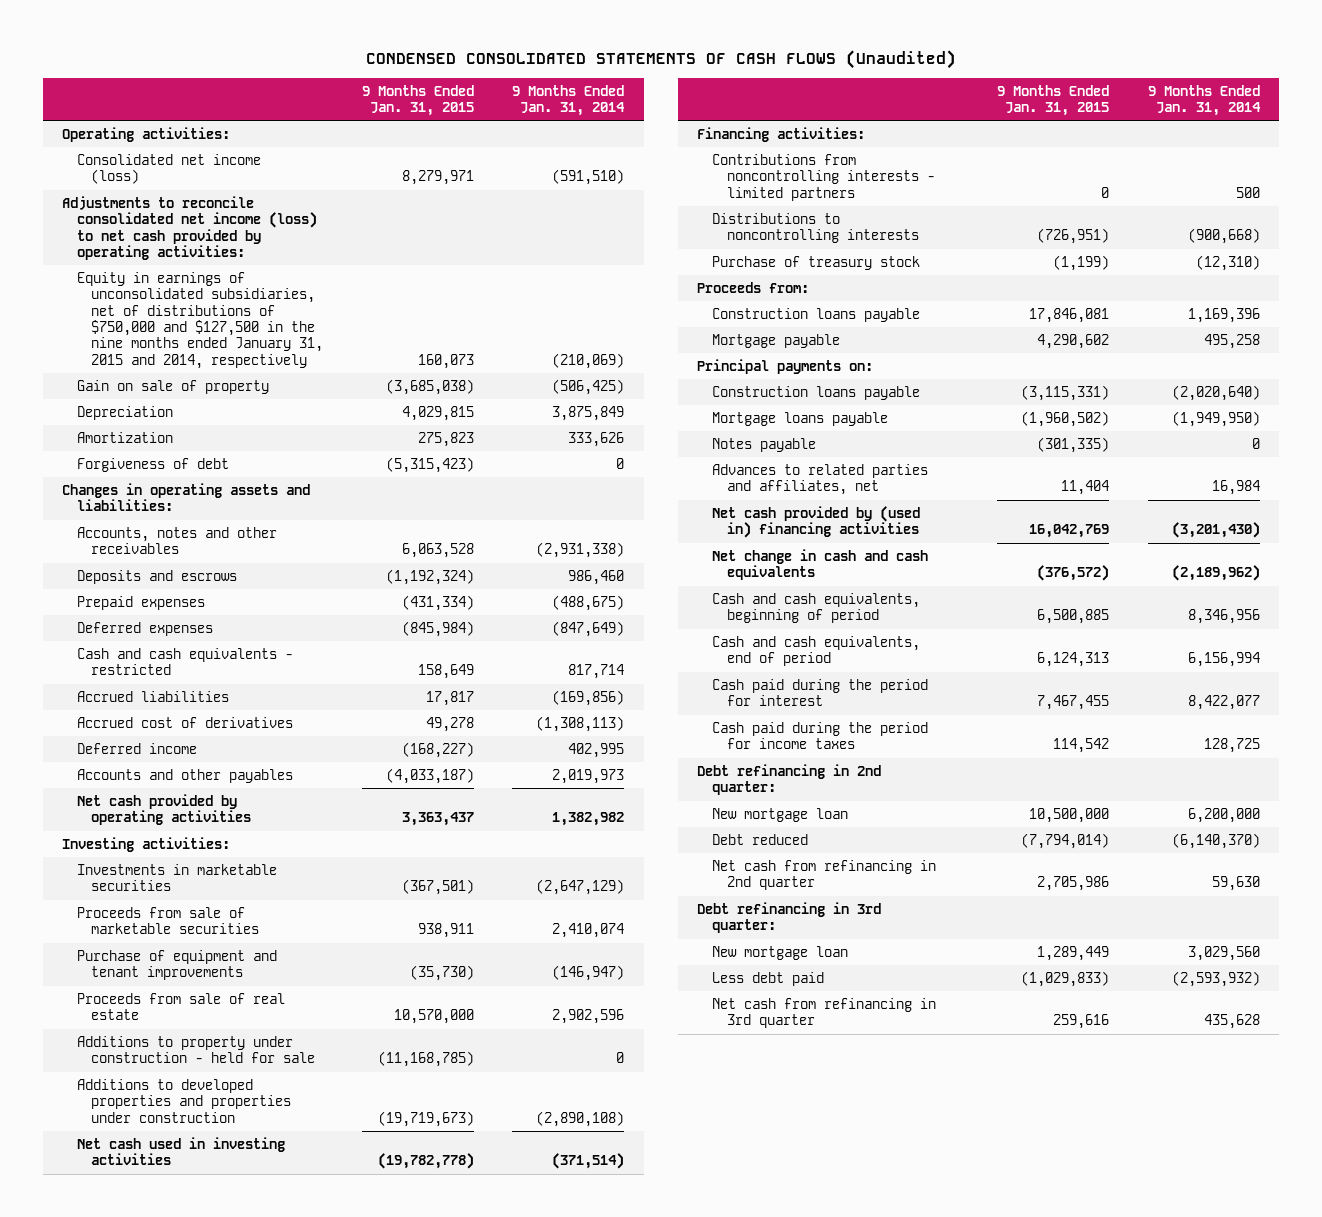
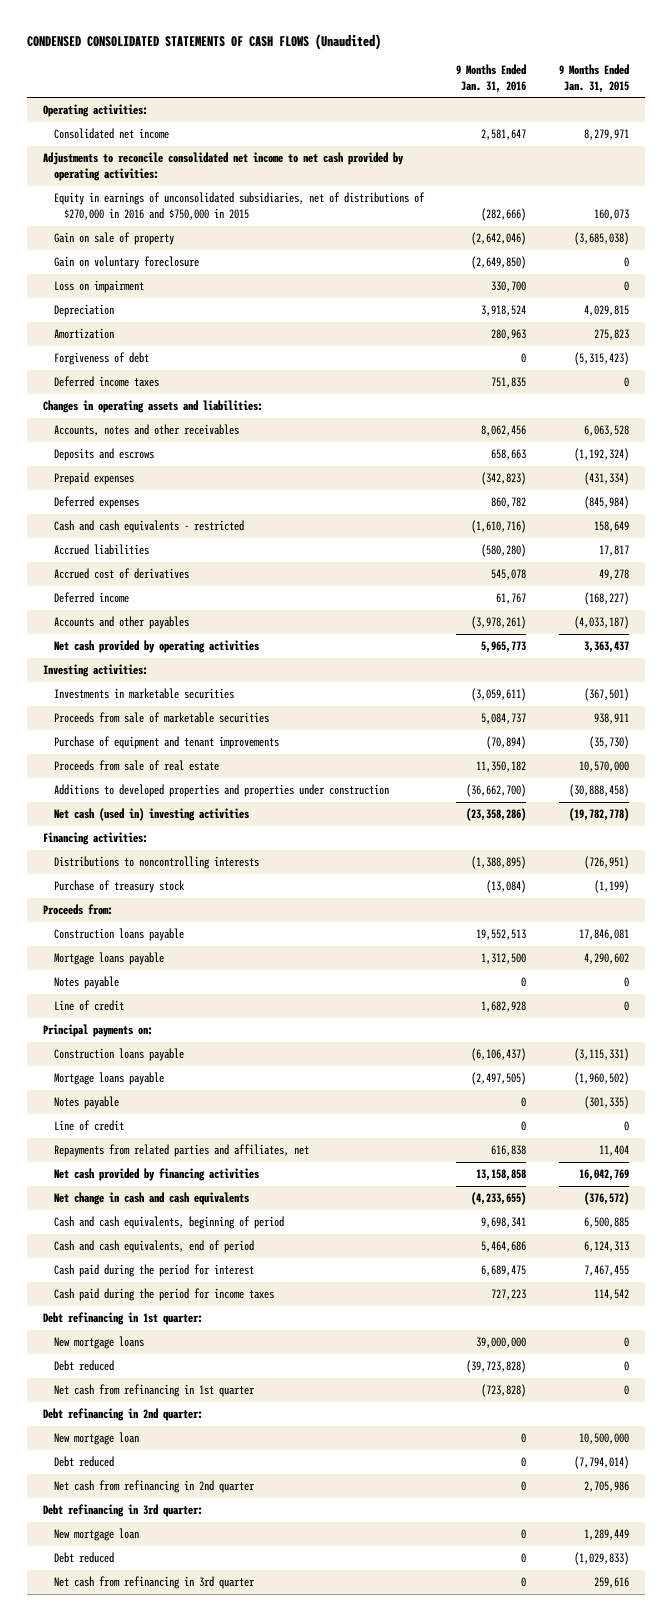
[512,84,626,116] 9 Months Ended Jan. 31, 2014 -> none
none -> [456,64,527,93] 9 Months Ended Jan. 31, 2016
[76,153,261,185] Consolidated net income (loss) -> [53,128,169,140] Consolidated net income
[61,195,317,261] Adjustments to reconcile consolidated net income (loss) to net cash provided by operating activities: -> [42,152,404,181] Adjustments to reconcile consolidated net income to net cash provided by operating activities:
[76,271,324,369] Equity in earnings of unconsolidated subsidiaries, net of distributions of $750,000 and $127,500 in the nine months ended January 31, 2015 and 2014, respectively -> [53,192,425,220] Equity in earnings of unconsolidated subsidiaries, net of distributions of $270,000 in 2016 and $750,000 in 2015
none -> [53,256,199,270] Gain on voluntary foreclosure
none -> [53,280,144,294] Loss on impairment
none -> [53,376,159,388] Deferred income taxes
[76,1035,316,1064] Additions to property under construction - held for sale -> none
[377,1110,474,1127] (19,719,673) -> [568,784,629,798] (30,888,458)
[76,1136,285,1166] Net cash used in investing activities -> [53,808,249,822] Net cash (used in) investing activities
[712,153,935,201] Contributions from noncontrolling interests - limited partners -> none
[712,333,841,348] Mortgage payable -> [53,952,164,966] Mortgage loans payable
none -> [53,976,119,990] Notes payable
none -> [53,1000,124,1012] Line of credit
none -> [53,1120,124,1132] Line of credit
[712,463,929,496] Advances to related parties and affiliates, net -> [53,1144,309,1158] Repayments from related parties and affiliates, net
[712,505,921,539] Net cash provided by (used in) financing activities -> [53,1168,259,1182] Net cash provided by financing activities
none -> [42,1312,203,1326] Debt refinancing in 1st quarter:
none -> [53,1336,144,1350] New mortgage loans
none -> [53,1360,114,1372] Debt reduced
none -> [53,1384,255,1398] Net cash from refinancing in 1st quarter
[712,971,825,986] Less debt paid -> [53,1552,114,1564] Debt reduced

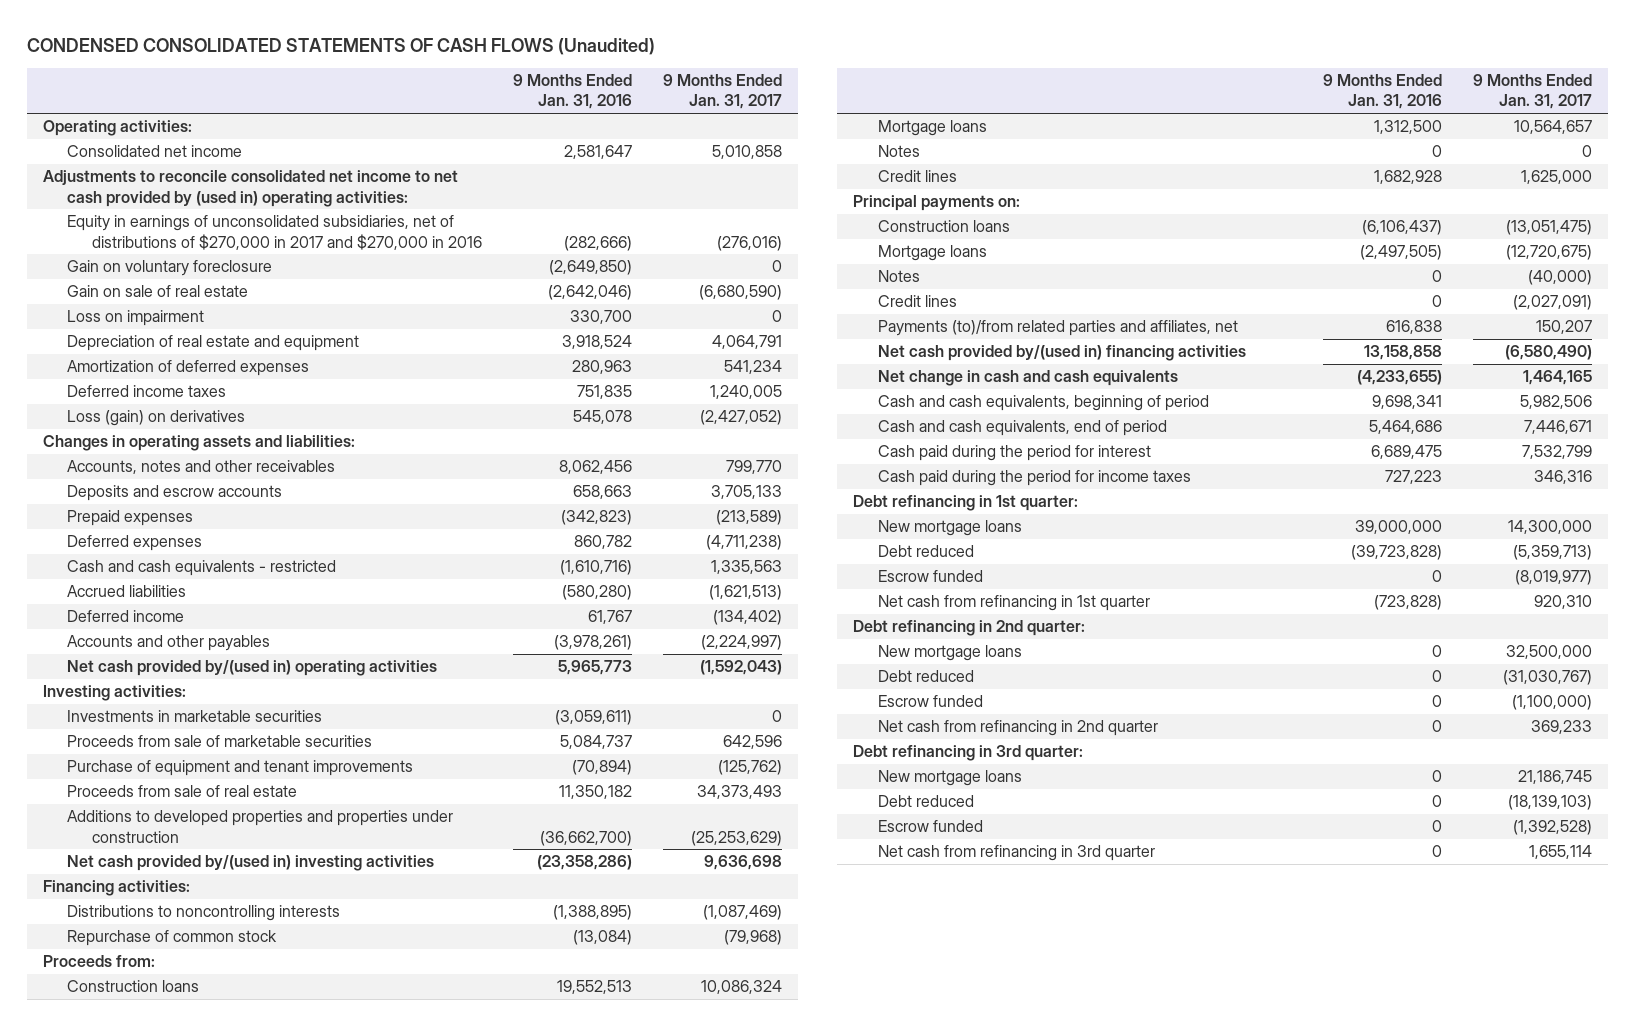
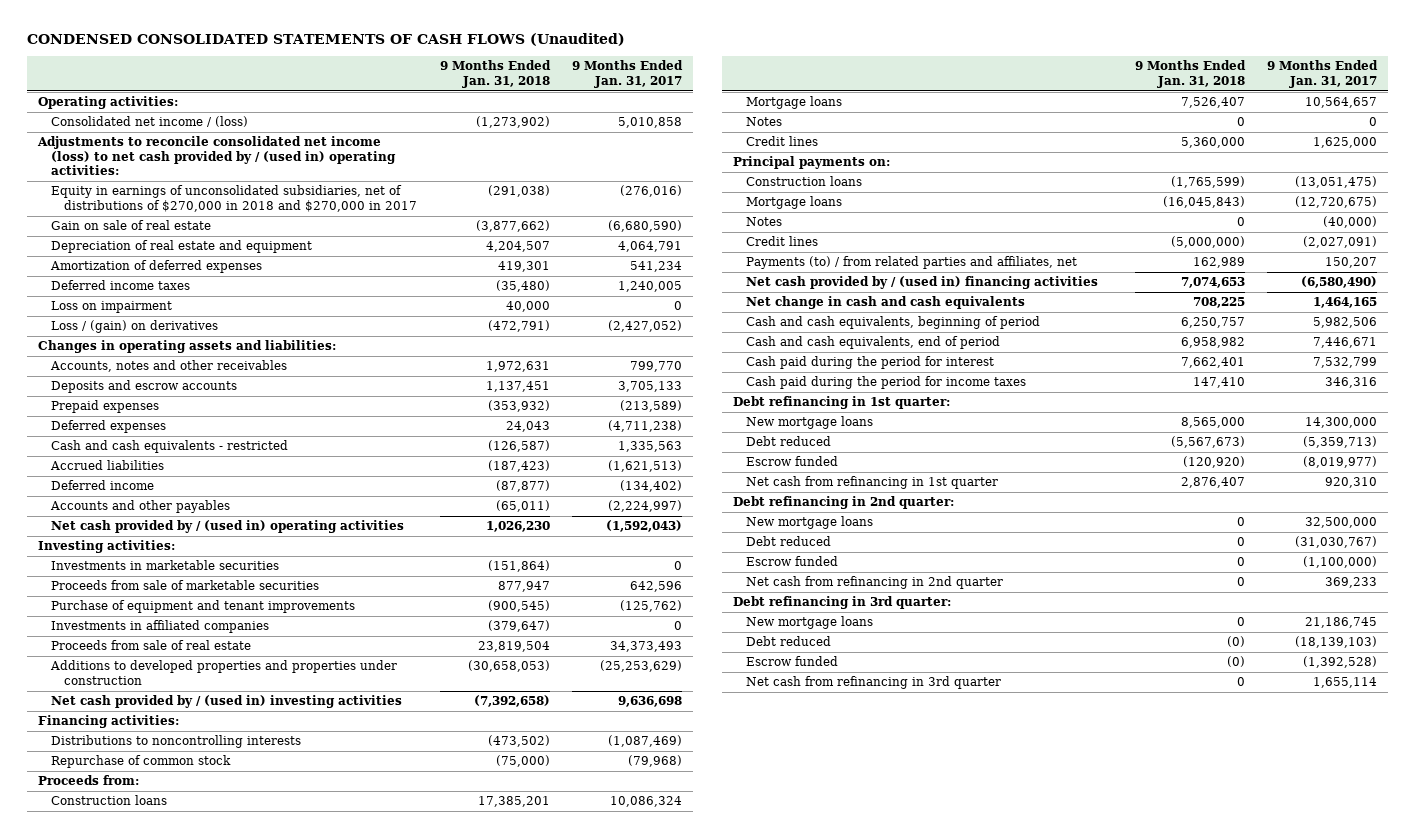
[513,74,633,110] 9 Months Ended Jan. 31, 2016 -> none
none -> [439,60,551,88] 9 Months Ended Jan. 31, 2018
[67,260,273,277] Gain on voluntary foreclosure -> none
[67,145,243,158] Consolidated net income -> [51,116,249,128] Consolidated net income / (loss)
[42,170,458,207] Adjustments to reconcile consolidated net income to net cash provided by (used in) operating activities: -> [36,136,397,176] Adjustments to reconcile consolidated net income (loss) to net cash provided by / (used in) operating activities:
[67,215,483,250] Equity in earnings of unconsolidated subsidiaries, net of distributions of $270,000 in 2017 and $270,000 in 2016 -> [51,185,418,212] Equity in earnings of unconsolidated subsidiaries, net of distributions of $270,000 in 2018 and $270,000 in 2017
[67,310,205,327] Loss on impairment -> [51,301,173,314] Loss on impairment
[67,410,246,427] Loss (gain) on derivatives -> [51,320,219,334] Loss / (gain) on derivatives
[67,660,438,677] Net cash provided by/(used in) operating activities -> [51,520,405,534] Net cash provided by / (used in) operating activities
none -> [51,620,270,634] Investments in affiliated companies
[67,855,435,872] Net cash provided by/(used in) investing activities -> [51,695,403,709] Net cash provided by / (used in) investing activities
[877,320,1238,337] Payments (to)/from related parties and affiliates, net -> [746,256,1078,270] Payments (to) / from related parties and affiliates, net
[877,345,1246,362] Net cash provided by/(used in) financing activities -> [746,276,1099,290] Net cash provided by / (used in) financing activities

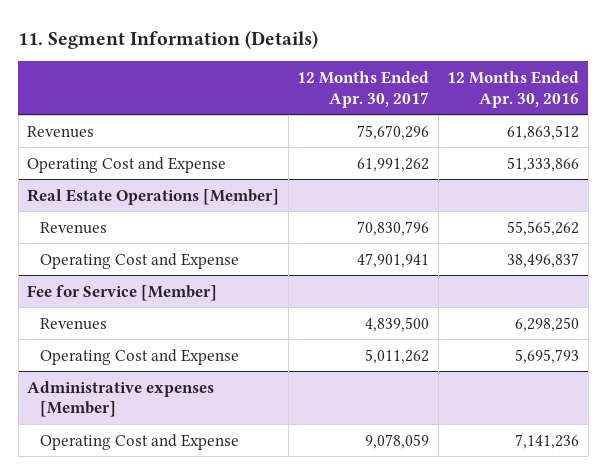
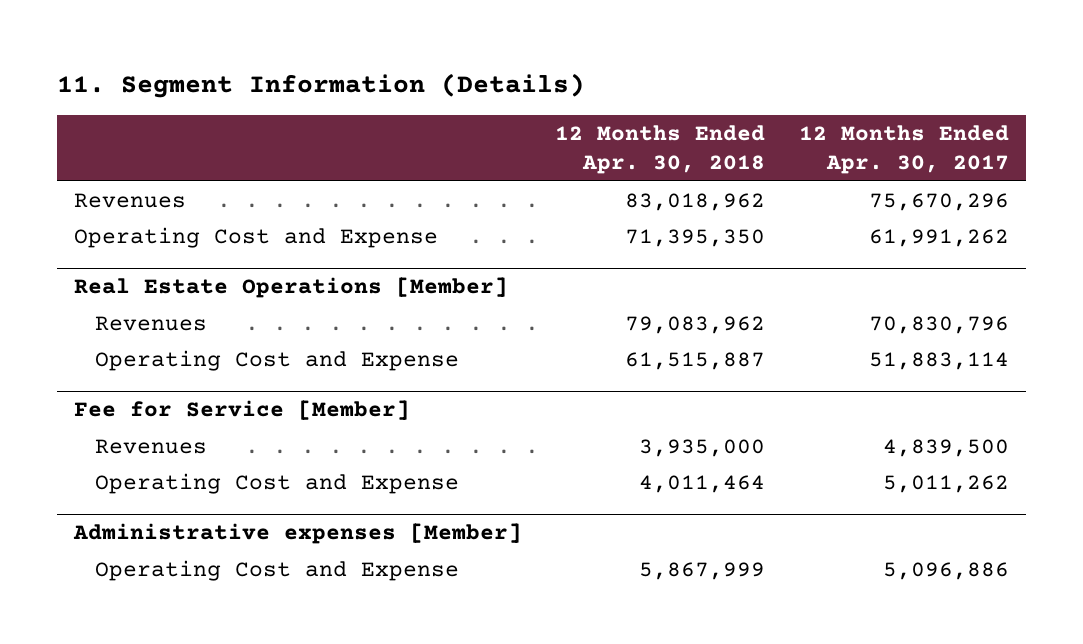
[447,71,580,108] 12 Months Ended Apr. 30, 2016 -> none
none -> [555,125,766,175] 12 Months Ended Apr. 30, 2018
[357,252,430,268] 47,901,941 -> [869,351,1010,370] 51,883,114
[365,433,430,449] 9,078,059 -> [883,561,1010,580] 5,096,886

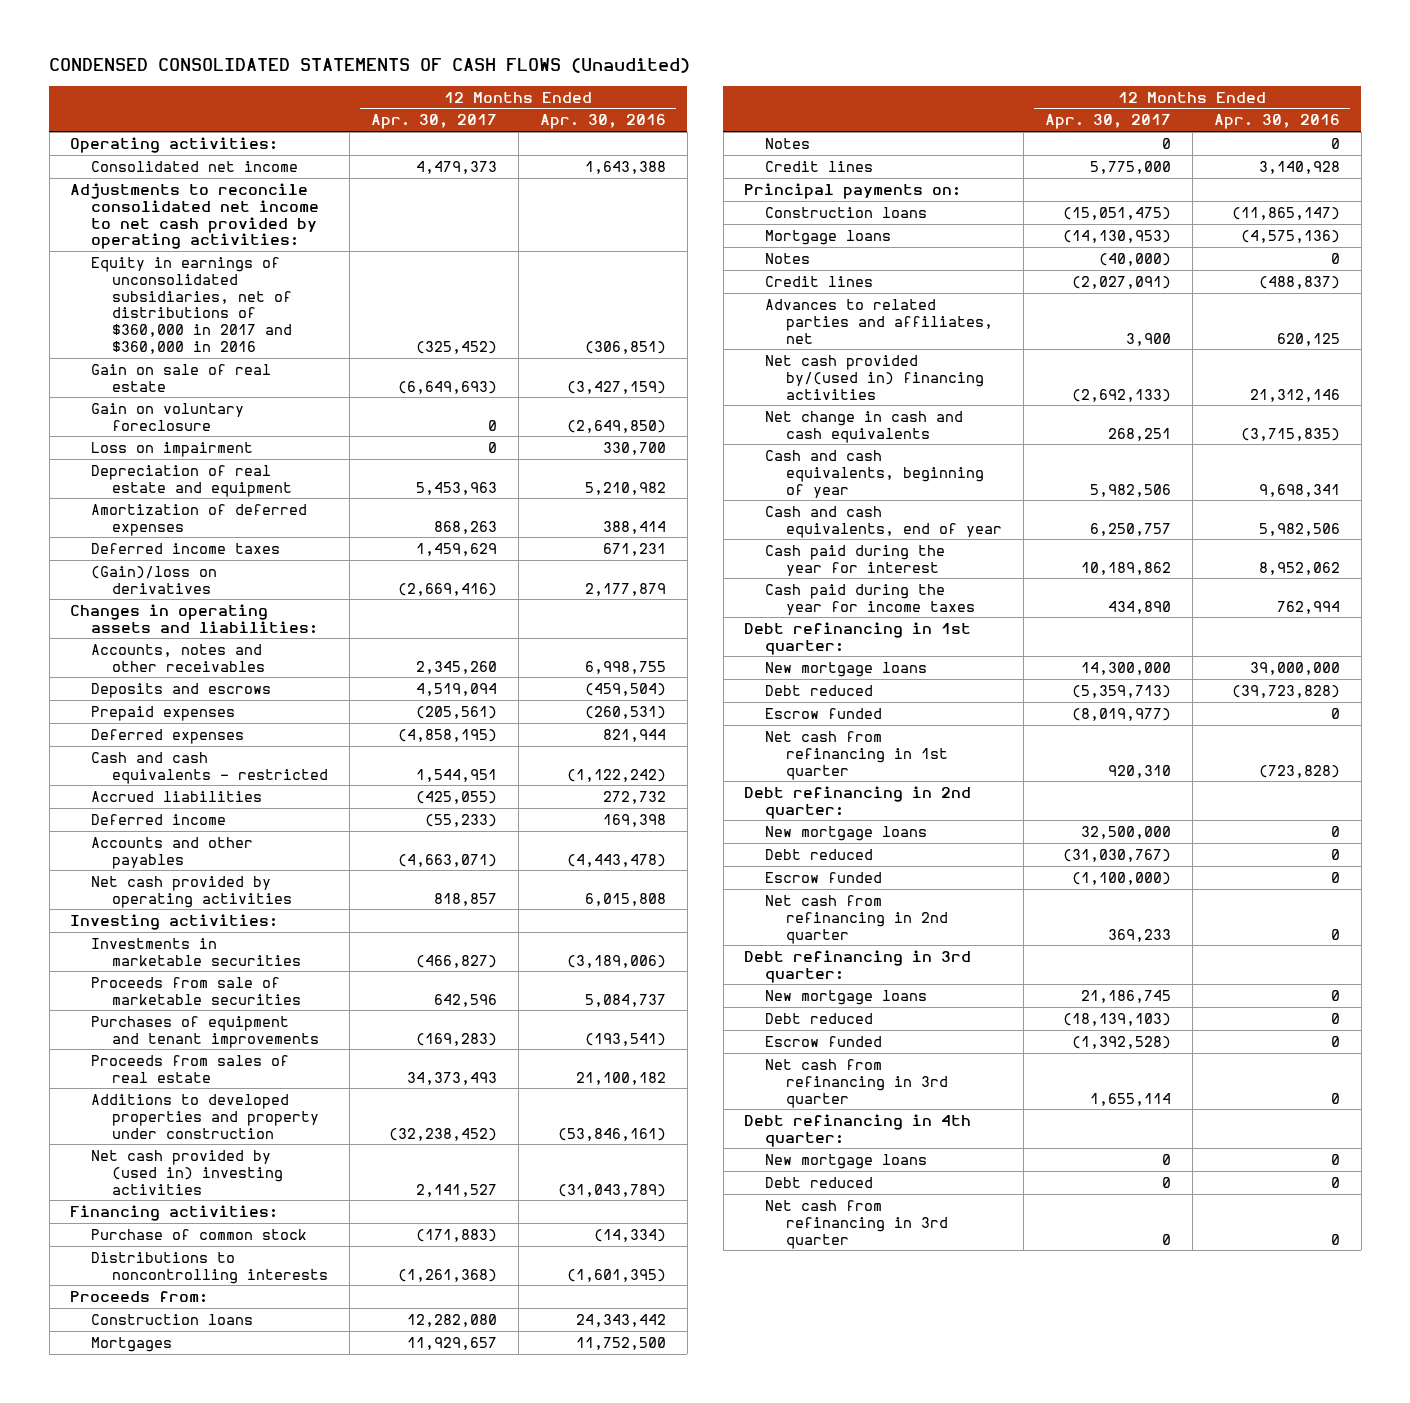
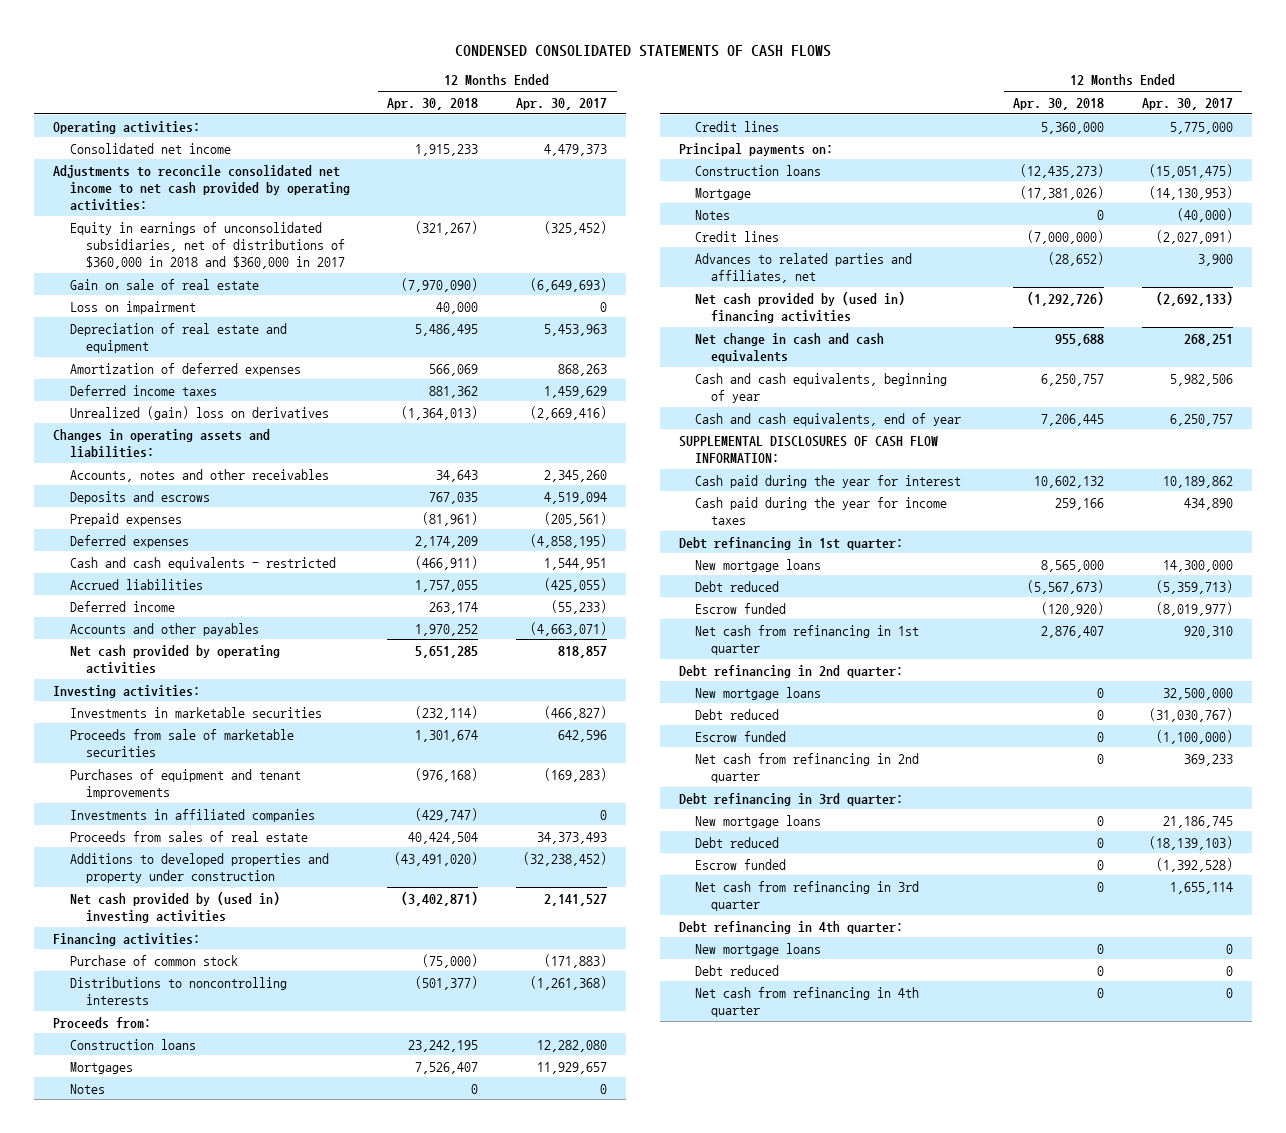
[49,58,691,74] CONDENSED CONSOLIDATED STATEMENTS OF CASH FLOWS (Unaudited) -> [455,45,832,58] CONDENSED CONSOLIDATED STATEMENTS OF CASH FLOWS
[539,114,666,130] Apr. 30, 2016 -> none
none -> [387,97,479,110] Apr. 30, 2018
[91,256,293,355] Equity in earnings of unconsolidated subsidiaries, net of distributions of $360,000 in 2017 and $360,000 in 2016 -> [69,221,345,270] Equity in earnings of unconsolidated subsidiaries, net of distributions of $360,000 in 2018 and $360,000 in 2017
[91,402,245,431] Gain on voluntary foreclosure -> none
[91,565,218,594] (Gain)/loss on derivatives -> [69,405,329,420] Unrealized (gain) loss on derivatives
none -> [69,808,315,822] Investments in affiliated companies
[765,229,892,245] Mortgage loans -> [695,187,752,200] Mortgage
[765,354,985,400] Net cash provided by/(used in) financing activities -> [695,291,906,323] Net cash provided by (used in) financing activities
none -> [678,435,938,463] SUPPLEMENTAL DISCLOSURES OF CASH FLOW INFORMATION:
[765,1199,949,1249] Net cash from refinancing in 3rd quarter -> [695,986,920,1017] Net cash from refinancing in 4th quarter

